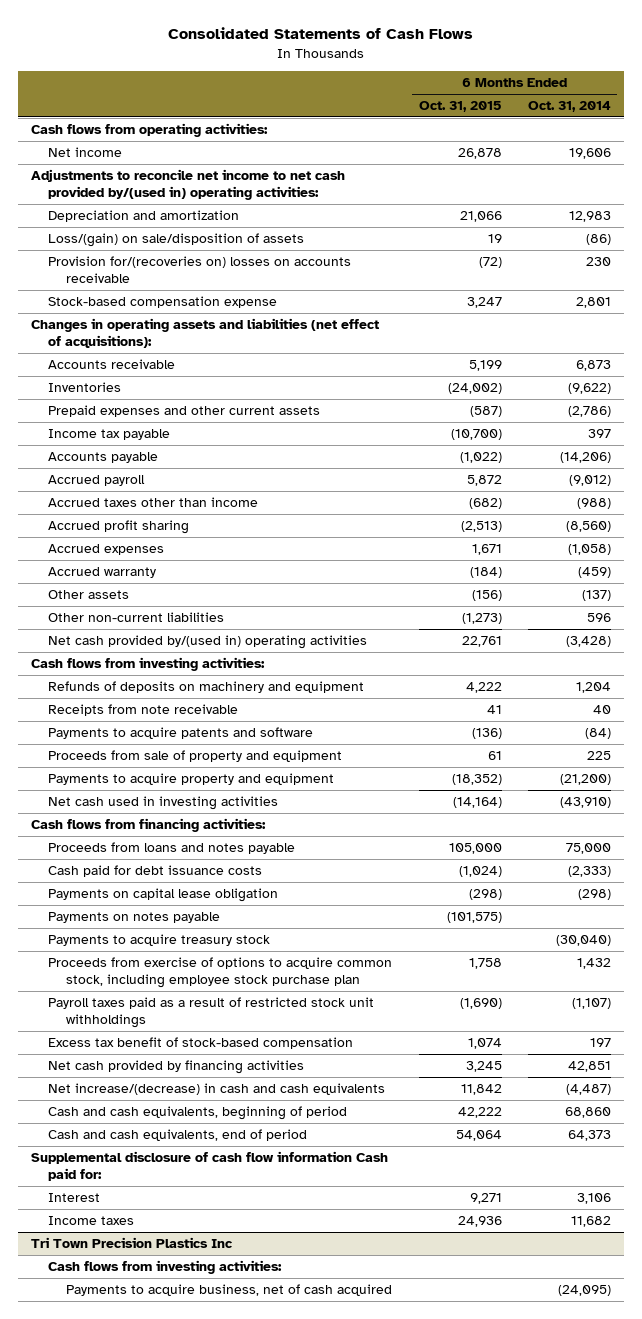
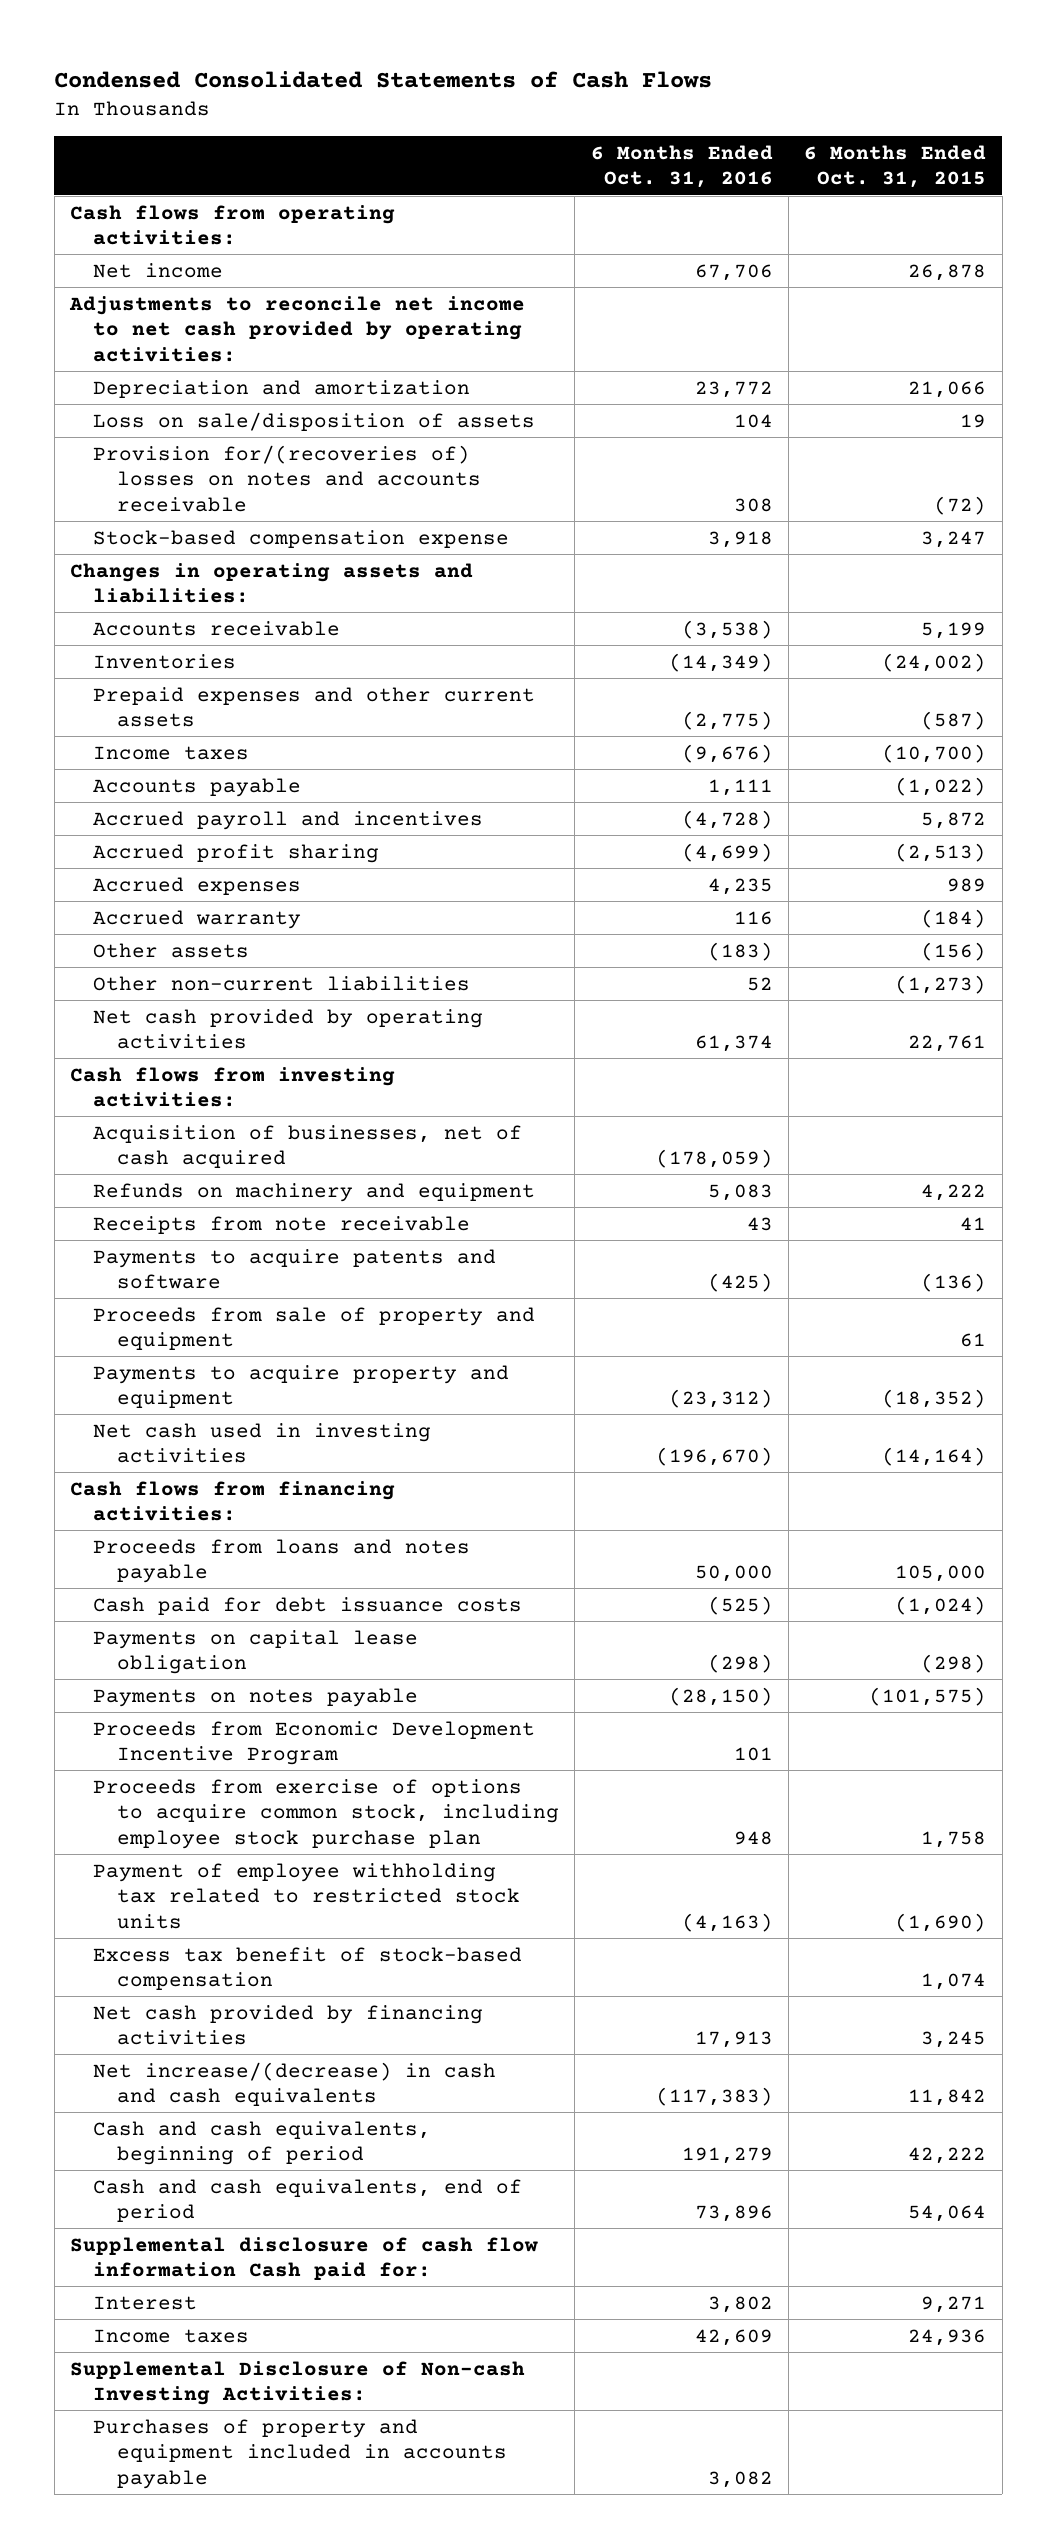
[167,27,473,40] Consolidated Statements of Cash Flows -> [54,70,713,88] Condensed Consolidated Statements of Cash Flows
[527,101,611,113] Oct. 31, 2014 -> none
none -> [590,144,773,189] 6 Months Ended Oct. 31, 2016
[30,169,345,201] Adjustments to reconcile net income to net cash provided by/(used in) operating activities: -> [68,295,525,362] Adjustments to reconcile net income to net cash provided by operating activities:
[48,233,305,248] Loss/(gain) on sale/disposition of assets -> [93,411,536,431] Loss on sale/disposition of assets
[48,256,352,284] Provision for/(recoveries on) losses on accounts receivable -> [93,444,481,512] Provision for/(recoveries of) losses on notes and accounts receivable
[30,318,379,349] Changes in operating assets and liabilities (net effect of acquisitions): -> [69,562,473,604] Changes in operating assets and liabilities:
[48,429,171,441] Income tax payable -> [93,745,250,760] Income taxes
[48,497,259,508] Accrued taxes other than income -> none
[48,475,146,487] Accrued payroll -> [93,810,484,830] Accrued payroll and incentives
[471,544,502,556] 1,671 -> [947,877,987,892] 989
[48,635,368,650] Net cash provided by/(used in) operating activities -> [93,1008,484,1050] Net cash provided by operating activities
none -> [93,1124,523,1169] Acquisition of businesses, net of cash acquired
[48,681,365,694] Refunds of deposits on machinery and equipment -> [93,1182,536,1202] Refunds on machinery and equipment
[48,934,271,947] Payments to acquire treasury stock -> none
none -> [93,1720,536,1766] Proceeds from Economic Development Incentive Program
[48,997,375,1029] Payroll taxes paid as a result of restricted stock unit withholdings -> [93,1862,520,1929] Payment of employee withholding tax related to restricted stock units
[30,1237,233,1249] Tri Town Precision Plastics Inc -> none
[48,1260,283,1275] Cash flows from investing activities: -> none
[65,1284,392,1297] Payments to acquire business, net of cash acquired -> none
none -> [69,2360,525,2406] Supplemental Disclosure of Non-cash Investing Activities:
none -> [93,2418,507,2489] Purchases of property and equipment included in accounts payable

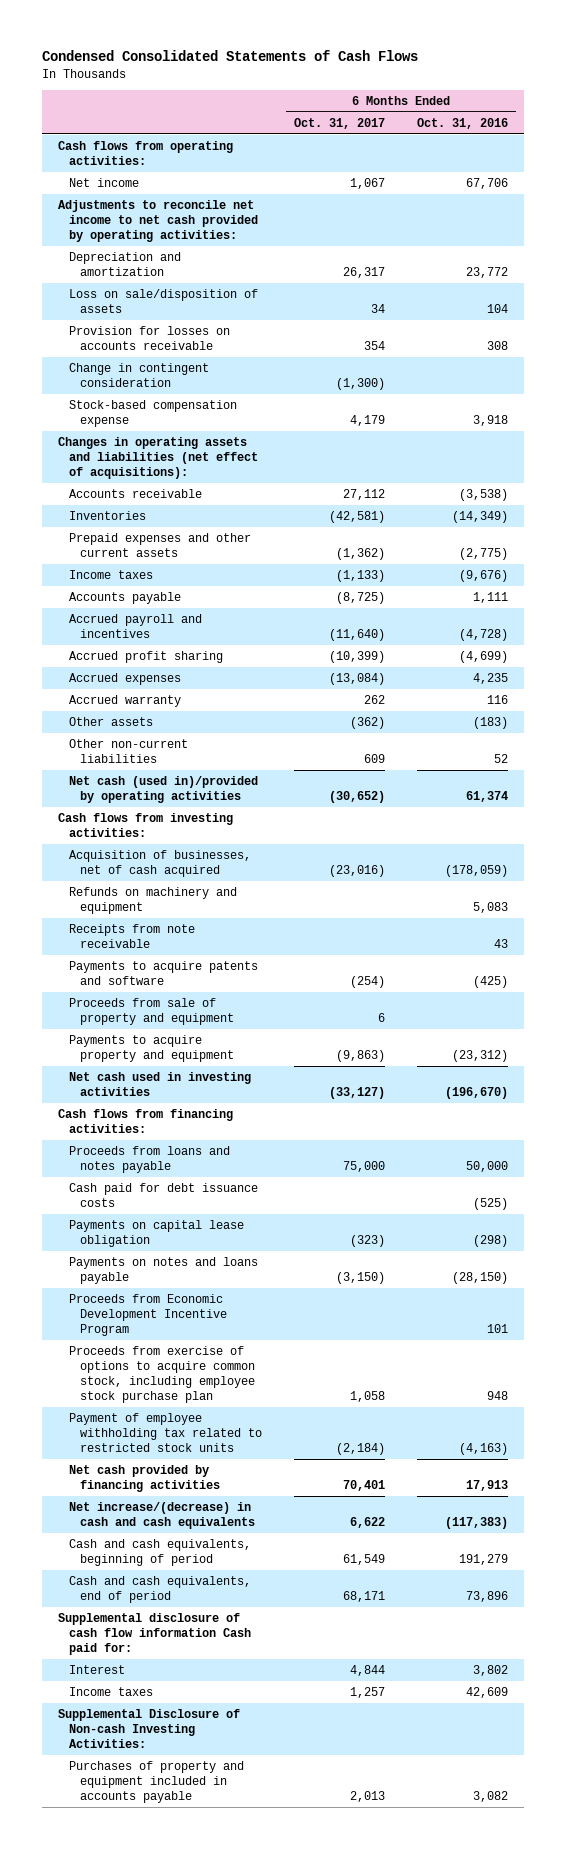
[804,144,987,189] 6 Months Ended Oct. 31, 2015 -> none
none -> [294,117,386,129] Oct. 31, 2017
[93,444,481,512] Provision for/(recoveries of) losses on notes and accounts receivable -> [69,326,231,351] Provision for losses on accounts receivable
none -> [69,363,210,388] Change in contingent consideration
[69,562,473,604] Changes in operating assets and liabilities: -> [58,437,259,480] Changes in operating assets and liabilities (net effect of acquisitions):
[93,1008,484,1050] Net cash provided by operating activities -> [69,776,259,804] Net cash (used in)/provided by operating activities
[93,1687,419,1707] Payments on notes payable -> [69,1257,259,1285] Payments on notes and loans payable
[93,1946,523,1991] Excess tax benefit of stock-based compensation -> none

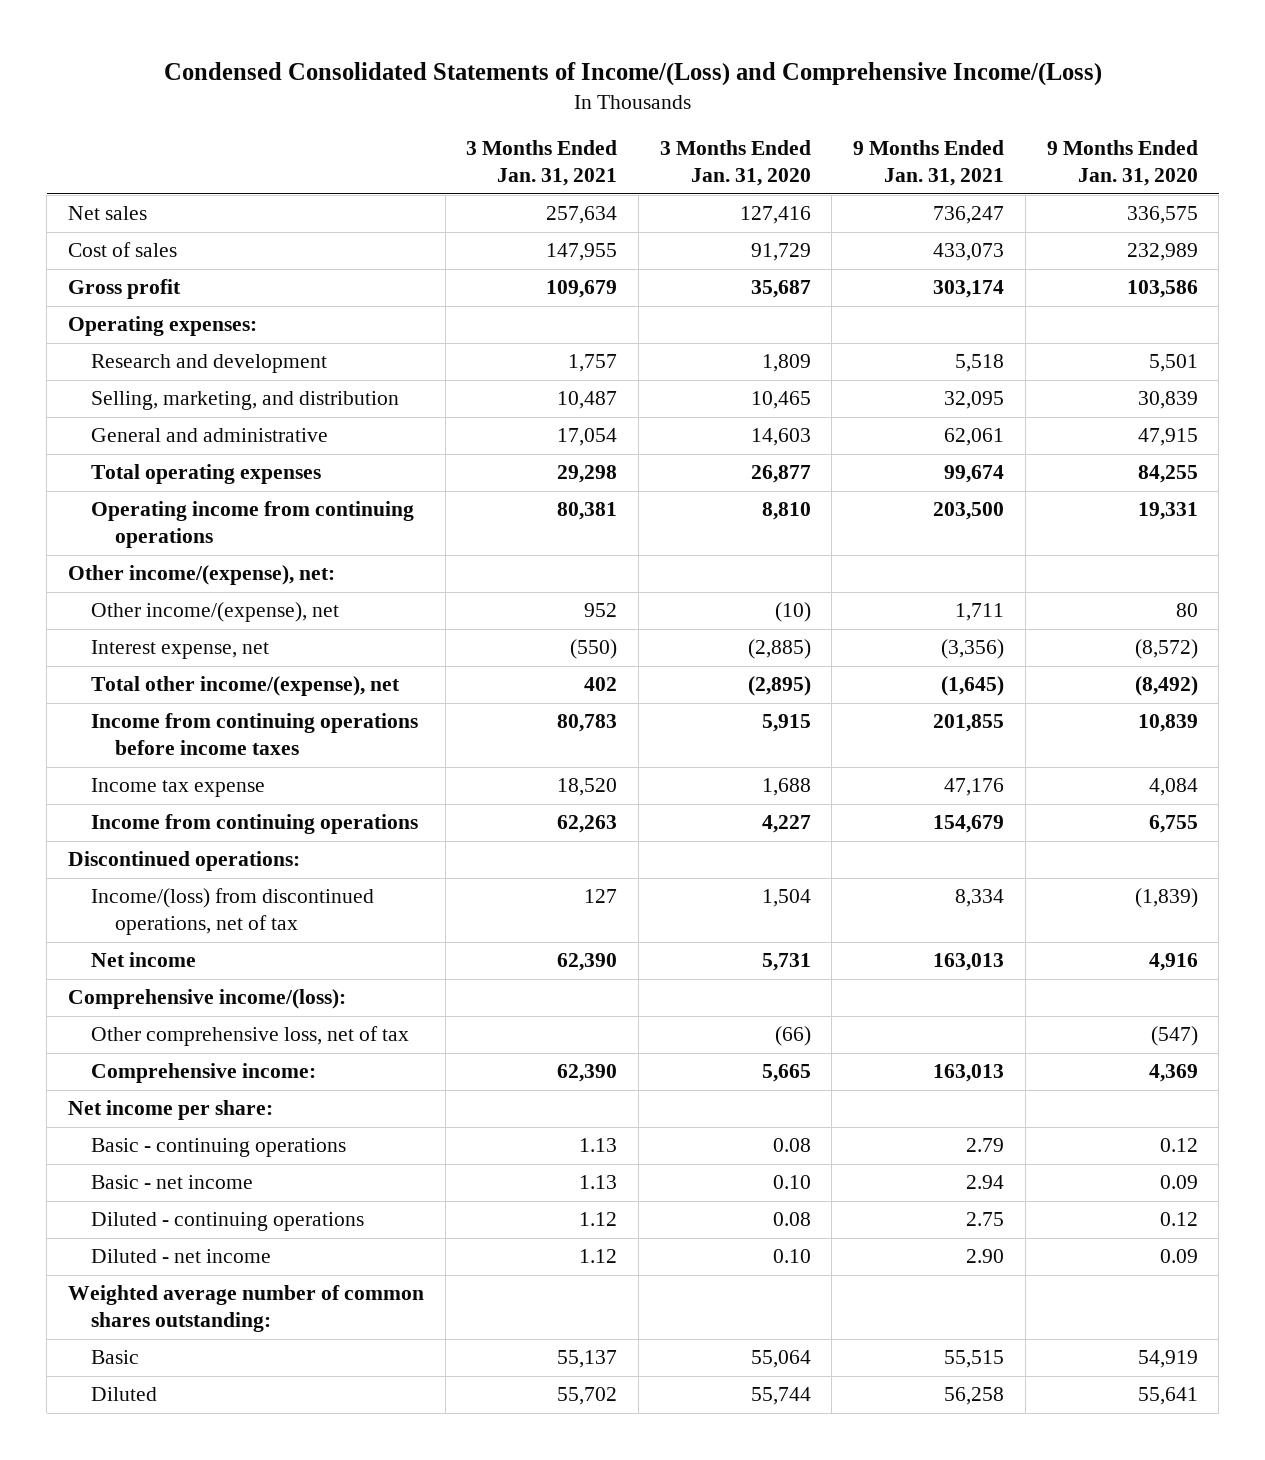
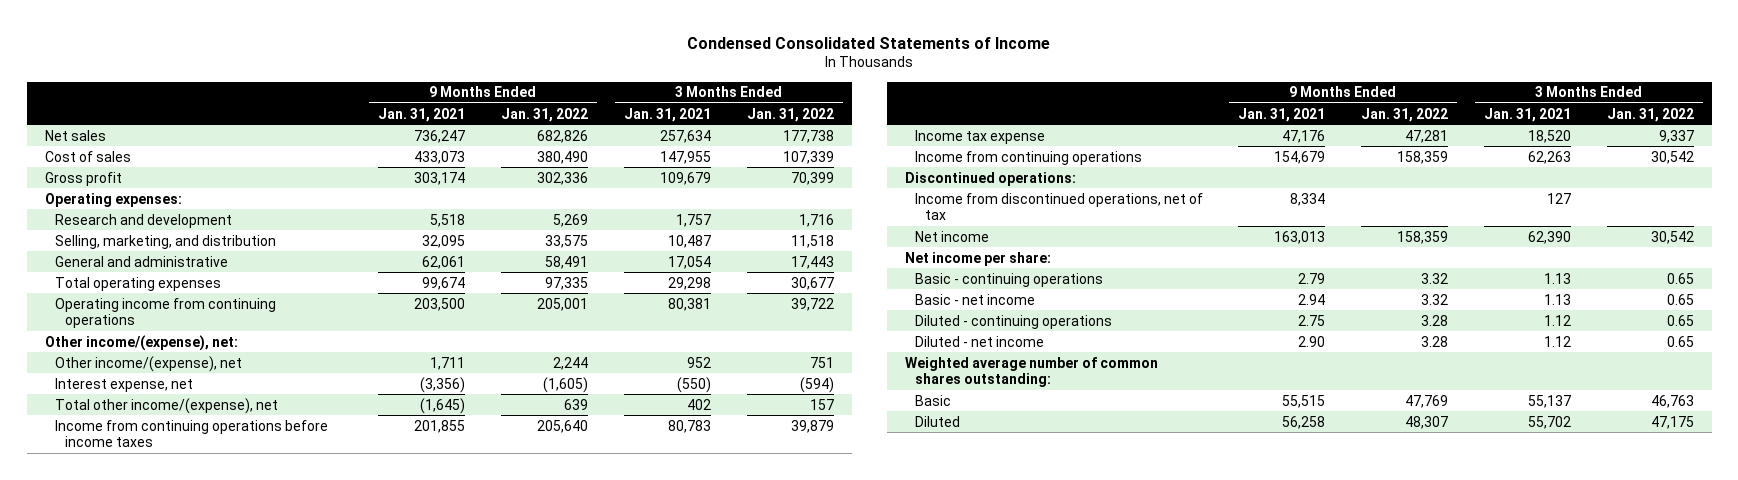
[163,61,1102,86] Condensed Consolidated Statements of Income/(Loss) and Comprehensive Income/(Loss) -> [687,36,1051,49] Condensed Consolidated Statements of Income
[659,140,811,187] 3 Months Ended Jan. 31, 2020 -> none
[1046,140,1198,187] 9 Months Ended Jan. 31, 2020 -> none
none -> [501,107,589,122] Jan. 31, 2022
none -> [746,107,834,122] Jan. 31, 2022
[91,888,375,936] Income/(loss) from discontinued operations, net of tax -> [914,192,1203,220] Income from discontinued operations, net of tax
[67,989,346,1010] Comprehensive income/(loss): -> none
[91,1026,410,1047] Other comprehensive loss, net of tax -> none
[91,1063,317,1084] Comprehensive income: -> none

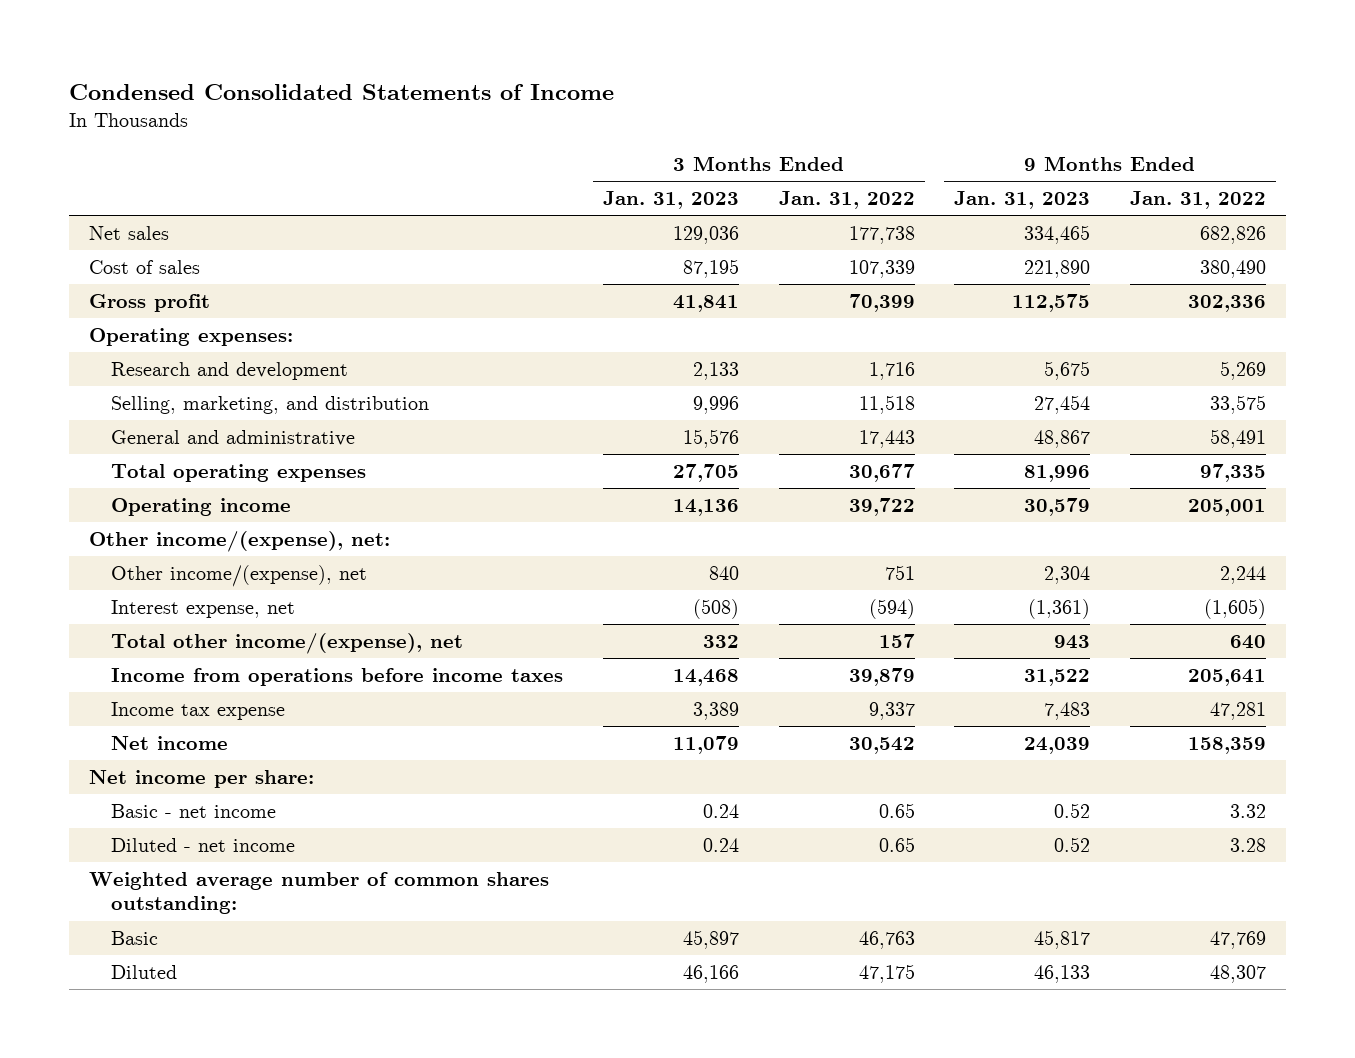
[378,107,466,122] Jan. 31, 2021 -> none
[623,107,711,122] Jan. 31, 2021 -> none
none -> [602,190,739,209] Jan. 31, 2023
none -> [954,190,1091,209] Jan. 31, 2023
[54,297,276,328] Operating income from continuing operations -> [111,497,292,516] Operating income
[564,398,589,410] 639 -> [1230,634,1267,649] 640
[54,419,328,447] Income from continuing operations before income taxes -> [111,667,564,686] Income from operations before income taxes
[537,419,589,433] 205,640 -> [1188,668,1267,686] 205,641
[914,150,1142,165] Income from continuing operations -> none
[904,171,1076,186] Discontinued operations: -> none
[914,192,1203,220] Income from discontinued operations, net of tax -> none
[914,272,1103,287] Basic - continuing operations -> none
[914,314,1112,329] Diluted - continuing operations -> none

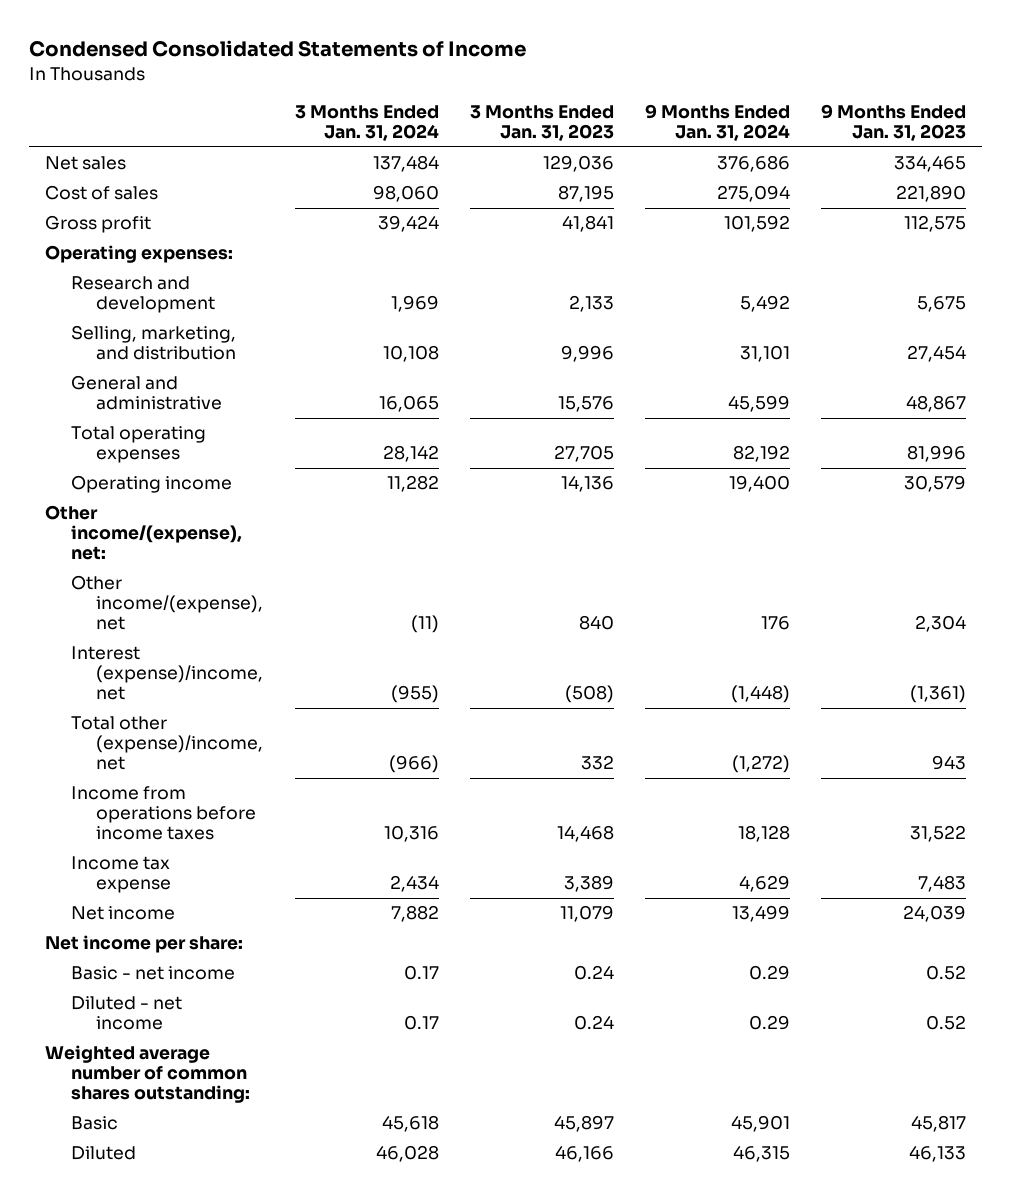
[778,190,915,209] Jan. 31, 2022 -> none
[1130,190,1267,209] Jan. 31, 2022 -> none
none -> [294,105,439,142] 3 Months Ended Jan. 31, 2024
none -> [645,104,791,142] 9 Months Ended Jan. 31, 2024
[111,599,296,618] Interest expense, net -> [70,646,264,701] Interest (expense)/income, net
[111,632,464,654] Total other income/(expense), net -> [70,716,264,771] Total other (expense)/income, net

